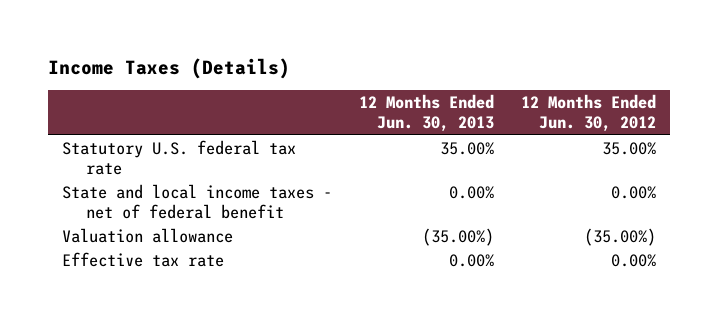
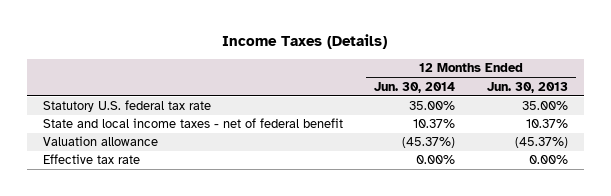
[521,94,657,133] 12 Months Ended Jun. 30, 2012 -> none
none -> [374,81,456,93] Jun. 30, 2014
[449,185,495,199] 0.00% -> [525,119,568,129] 10.37%
[422,227,495,246] (35.00%) -> [514,137,568,149] (45.37%)

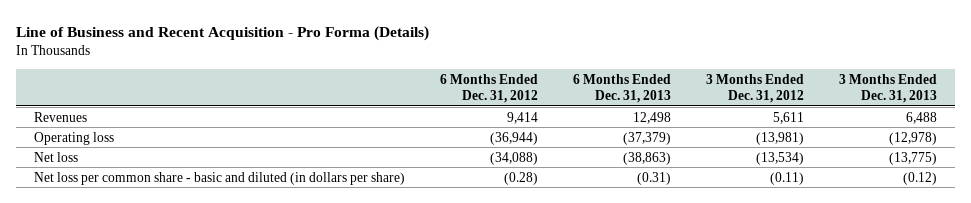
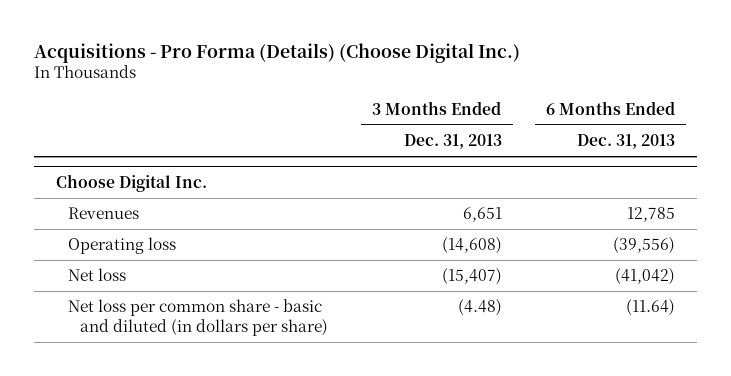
[16,26,430,42] Line of Business and Recent Acquisition - Pro Forma (Details) -> [33,42,520,63] Acquisitions - Pro Forma (Details) (Choose Digital Inc.)
[439,73,538,104] 6 Months Ended Dec. 31, 2012 -> none
[705,73,804,104] 3 Months Ended Dec. 31, 2012 -> none
none -> [55,173,207,192] Choose Digital Inc.
[632,111,671,124] 12,498 -> [627,207,676,223] 12,785
[905,111,937,124] 6,488 -> [462,207,502,223] 6,651
[622,131,671,145] (37,379) -> [613,237,676,255] (39,556)
[888,131,937,145] (12,978) -> [441,237,502,255] (14,608)
[622,151,671,165] (38,863) -> [615,268,676,286] (41,042)
[888,151,937,165] (13,775) -> [441,268,502,286] (15,407)
[636,171,671,185] (0.31) -> [626,299,676,317] (11.64)
[902,171,937,185] (0.12) -> [457,299,502,317] (4.48)

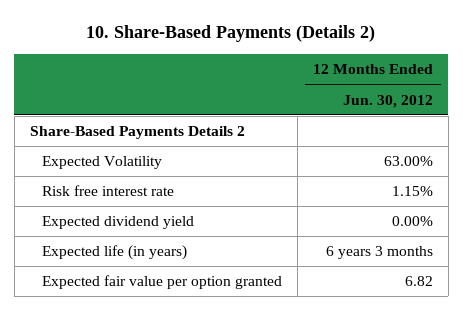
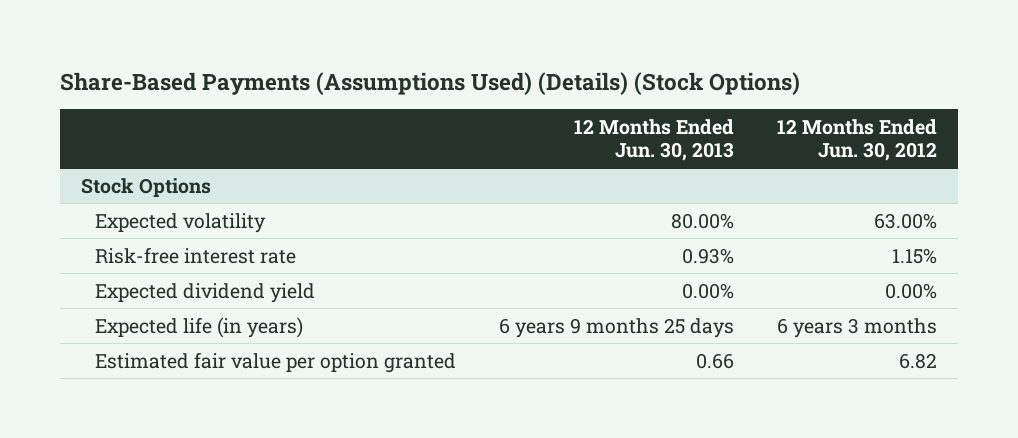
[86,25,376,43] 10. Share-Based Payments (Details 2) -> [59,71,800,95] Share-Based Payments (Assumptions Used) (Details) (Stock Options)
none -> [573,119,734,161] 12 Months Ended Jun. 30, 2013
[29,126,245,140] Share-Based Payments Details 2 -> none
none -> [81,177,212,197] Stock Options
[42,156,163,170] Expected Volatility -> [94,212,266,233] Expected volatility
[42,185,175,197] Risk free interest rate -> [94,246,296,264] Risk-free interest rate
[42,275,283,290] Expected fair value per option granted -> [94,351,456,373] Estimated fair value per option granted

